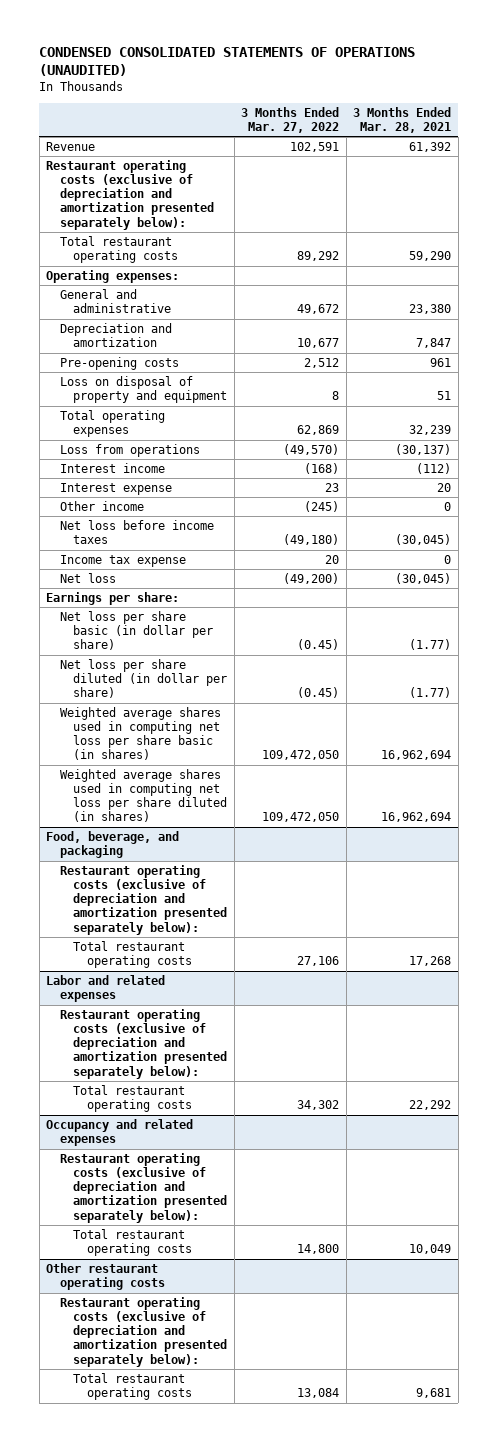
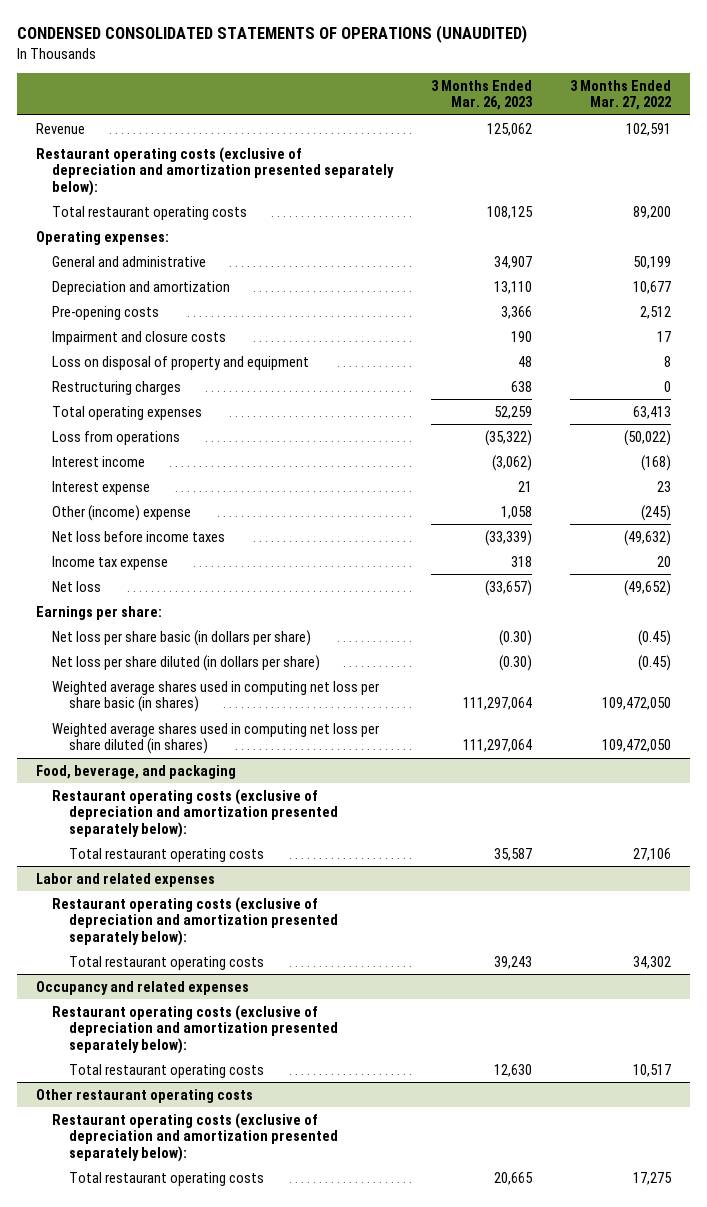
[353,106,452,133] 3 Months Ended Mar. 28, 2021 -> none
none -> [431,79,534,111] 3 Months Ended Mar. 26, 2023
[297,251,340,262] 89,292 -> [633,205,672,219] 89,200
[297,304,340,315] 49,672 -> [633,255,672,269] 50,199
none -> [52,330,227,345] Impairment and closure costs
none -> [52,380,182,395] Restructuring charges
[297,425,340,436] 62,869 -> [633,405,672,419] 63,413
[283,443,340,455] (49,570) -> [624,429,672,446] (50,022)
[59,500,144,511] Other income -> [52,504,192,521] Other (income) expense
[283,534,340,546] (49,180) -> [624,529,672,546] (49,632)
[283,572,340,584] (49,200) -> [624,579,672,596] (49,652)
[59,610,214,651] Net loss per share basic (in dollar per share) -> [52,629,312,646] Net loss per share basic (in dollars per share)
[59,658,228,699] Net loss per share diluted (in dollar per share) -> [52,654,321,671] Net loss per share diluted (in dollars per share)
[297,1244,340,1255] 14,800 -> [633,1063,672,1077] 10,517
[297,1388,340,1399] 13,084 -> [633,1171,673,1185] 17,275

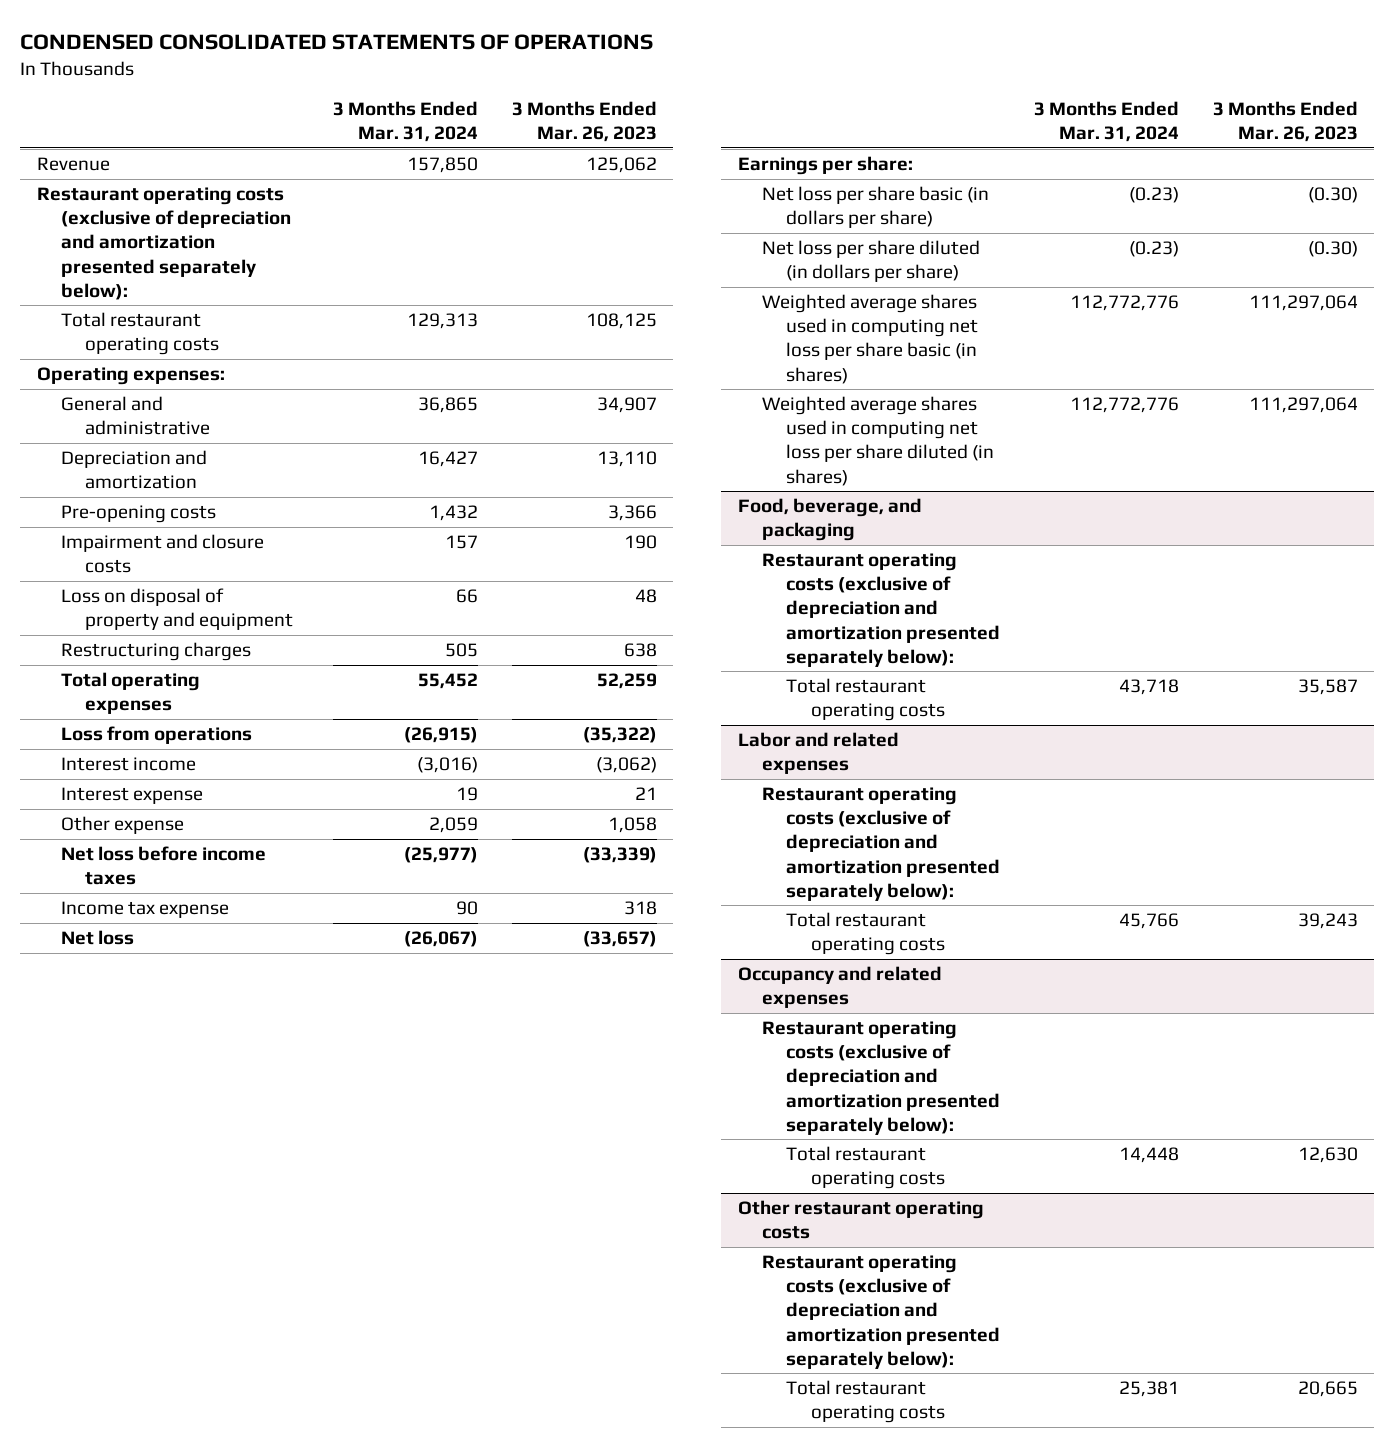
[16,25,527,44] CONDENSED CONSOLIDATED STATEMENTS OF OPERATIONS (UNAUDITED) -> [19,34,653,51] CONDENSED CONSOLIDATED STATEMENTS OF OPERATIONS
[570,79,672,111] 3 Months Ended Mar. 27, 2022 -> none
none -> [332,100,478,142] 3 Months Ended Mar. 31, 2024
[52,504,192,521] Other (income) expense -> [60,816,184,835] Other expense

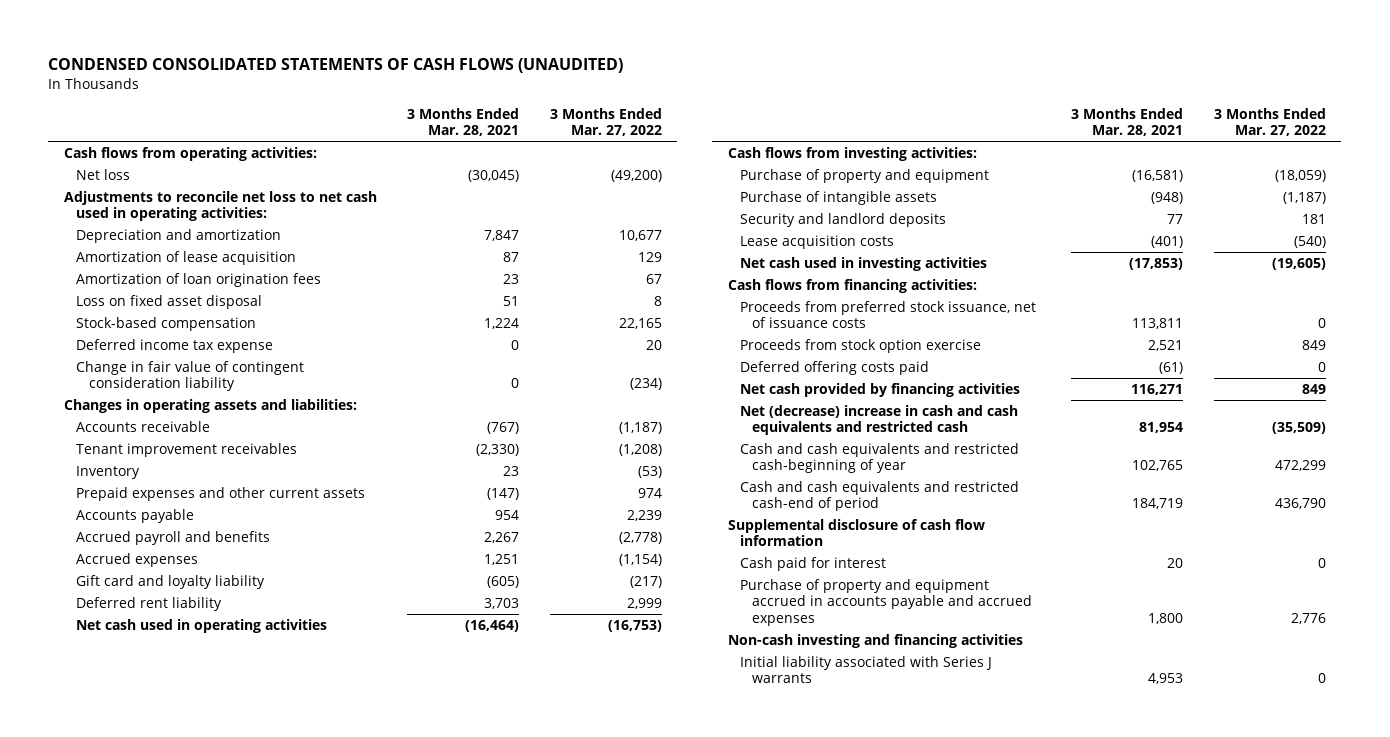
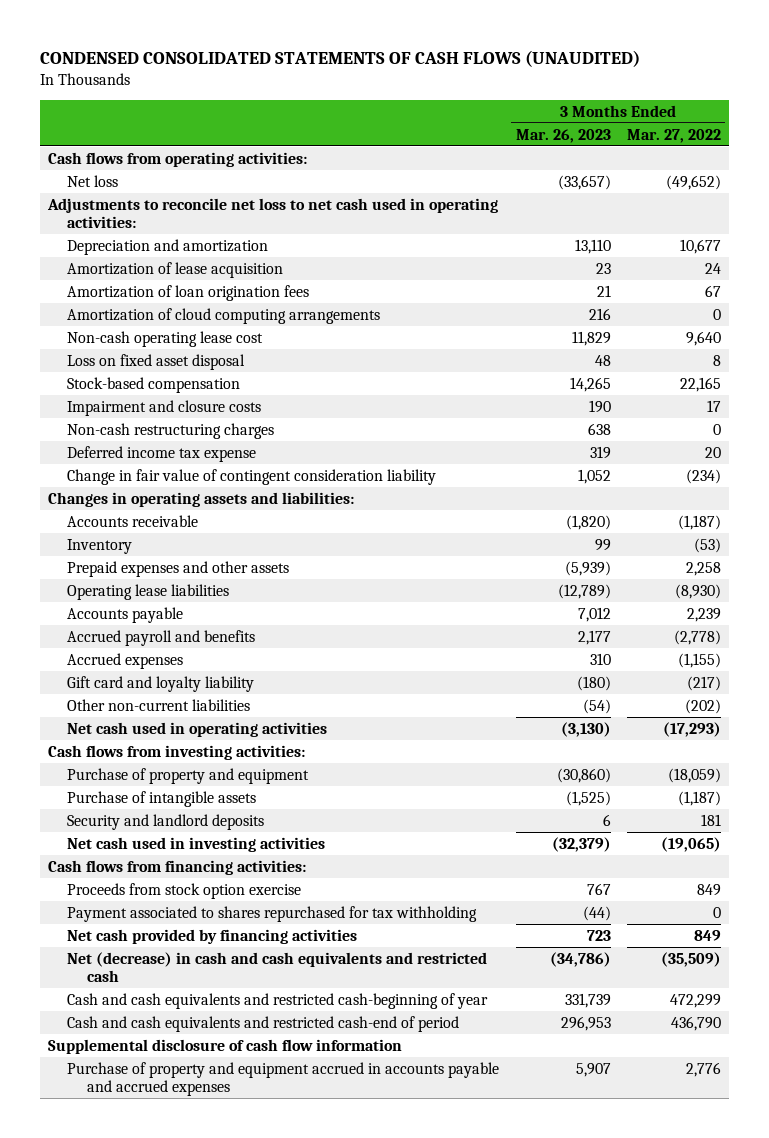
[407,107,520,137] 3 Months Ended Mar. 28, 2021 -> none
none -> [515,128,611,143] Mar. 26, 2023
[611,169,663,182] (49,200) -> [665,174,721,190] (49,652)
[638,251,663,262] 129 -> [704,262,721,274] 24
none -> [67,307,381,324] Amortization of cloud computing arrangements
none -> [67,330,264,347] Non-cash operating lease cost
none -> [67,399,262,416] Impairment and closure costs
none -> [67,422,275,439] Non-cash restructuring charges
[76,442,298,457] Tenant improvement receivables -> none
[76,486,366,501] Prepaid expenses and other current assets -> [67,560,290,577] Prepaid expenses and other assets
[638,487,663,498] 974 -> [685,561,721,576] 2,258
none -> [67,583,230,600] Operating lease liabilities
[619,553,663,566] (1,154) -> [677,652,721,668] (1,155)
[76,596,223,611] Deferred rent liability -> none
none -> [67,698,251,711] Other non-current liabilities
[608,619,663,632] (16,753) -> [662,721,721,737] (17,293)
[740,234,895,249] Lease acquisition costs -> none
[1271,257,1326,270] (19,605) -> [660,836,721,852] (19,065)
[740,300,1037,329] Proceeds from preferred stock issuance, net of issuance costs -> none
[740,360,930,375] Deferred offering costs paid -> [67,905,478,922] Payment associated to shares repurchased for tax withholding
[740,404,1019,436] Net (decrease) increase in cash and cash equivalents and restricted cash -> [67,951,488,983] Net (decrease) in cash and cash equivalents and restricted cash
[740,556,887,571] Cash paid for interest -> none
[727,633,1023,648] Non-cash investing and financing activities -> none
[740,655,993,684] Initial liability associated with Series J warrants -> none

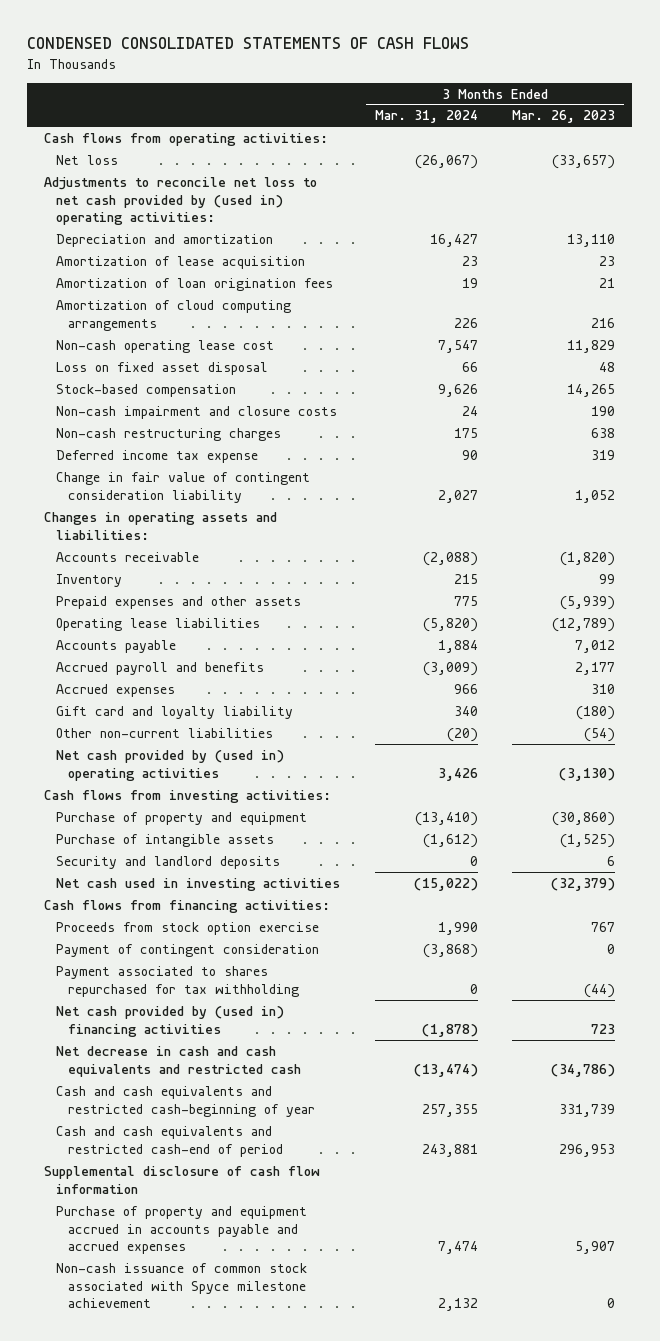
[39,49,640,67] CONDENSED CONSOLIDATED STATEMENTS OF CASH FLOWS (UNAUDITED) -> [27,37,470,50] CONDENSED CONSOLIDATED STATEMENTS OF CASH FLOWS
[626,128,721,143] Mar. 27, 2022 -> none
none -> [374,110,478,124] Mar. 31, 2024
[46,197,498,229] Adjustments to reconcile net loss to net cash used in operating activities: -> [44,176,318,226] Adjustments to reconcile net loss to net cash provided by (used in) operating activities:
[67,399,262,416] Impairment and closure costs -> [56,405,338,419] Non-cash impairment and closure costs
[67,721,328,737] Net cash used in operating activities -> [56,749,285,781] Net cash provided by (used in) operating activities
none -> [56,943,320,957] Payment of contingent consideration
[67,928,358,944] Net cash provided by financing activities -> [56,1005,285,1037] Net cash provided by (used in) financing activities
[67,951,488,983] Net (decrease) in cash and cash equivalents and restricted cash -> [56,1045,302,1077] Net decrease in cash and cash equivalents and restricted cash
none -> [56,1262,308,1309] Non-cash issuance of common stock associated with Spyce milestone achievement

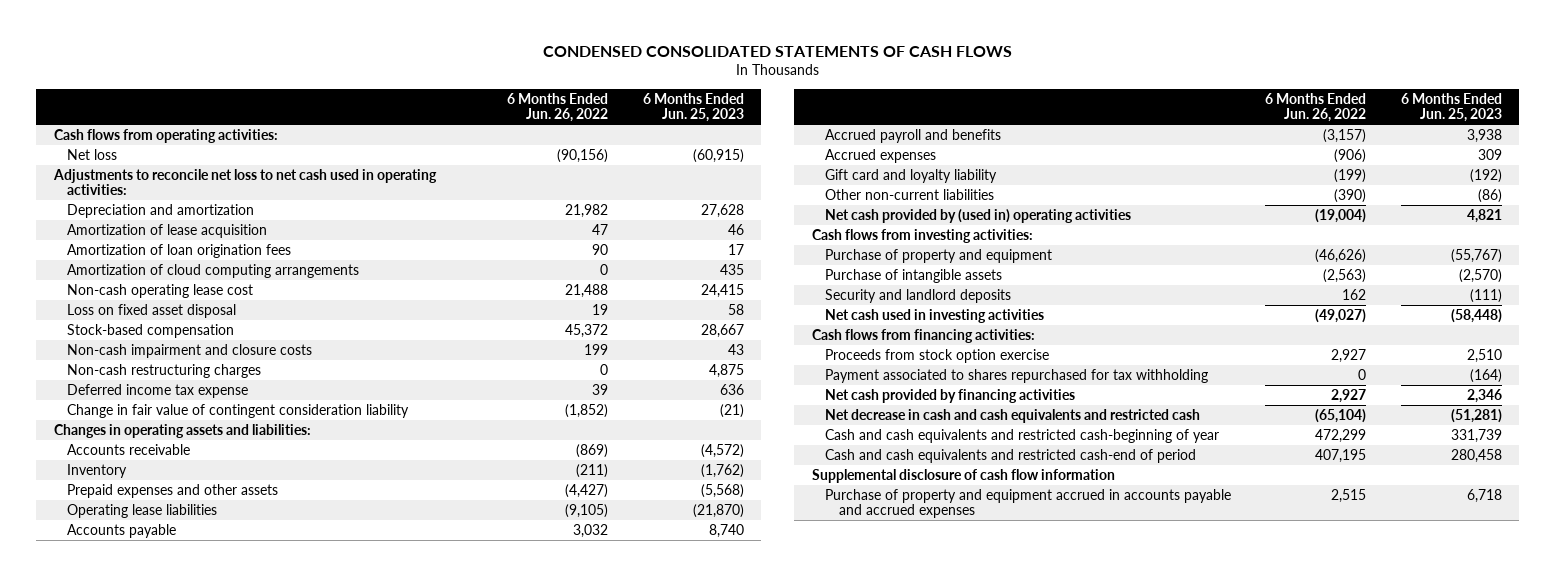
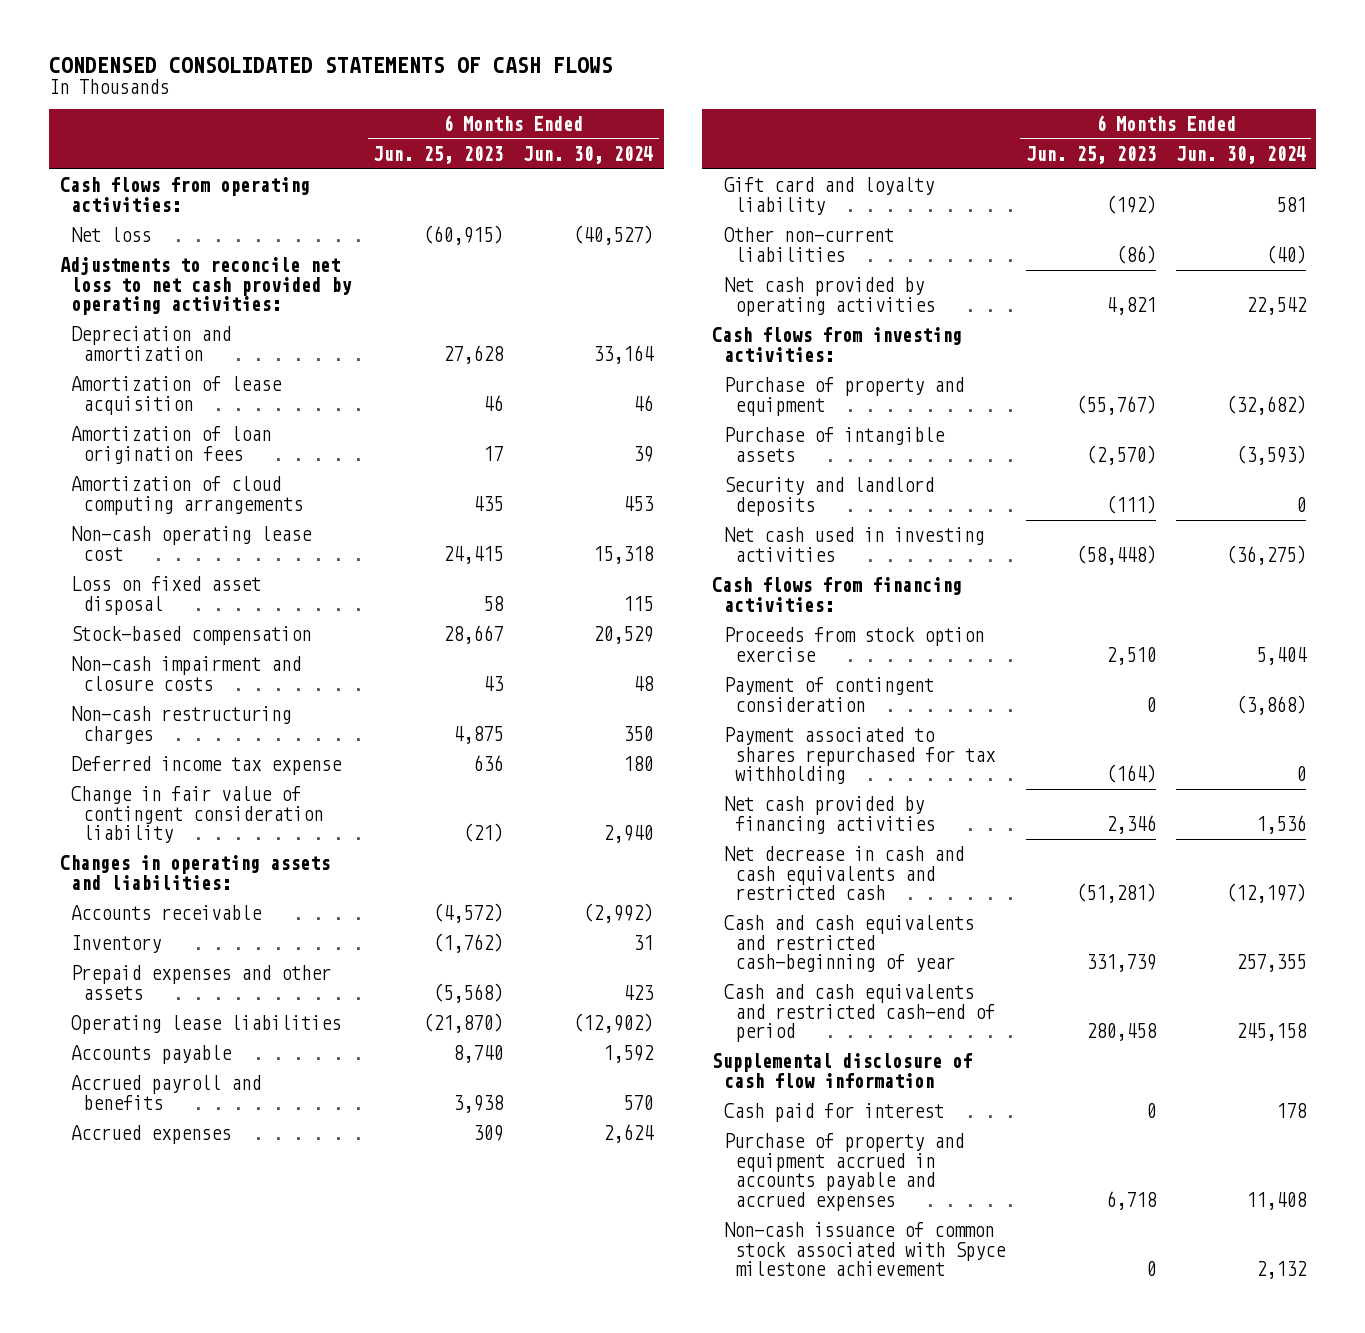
[507,92,609,123] 6 Months Ended Jun. 26, 2022 -> none
none -> [523,145,654,164] Jun. 30, 2024
[52,168,437,196] Adjustments to reconcile net loss to net cash used in operating activities: -> [59,257,353,316] Adjustments to reconcile net loss to net cash provided by operating activities:
[825,208,1132,223] Net cash provided by (used in) operating activities -> [723,277,936,316] Net cash provided by operating activities
none -> [723,677,934,712] Payment of contingent consideration
none -> [723,1103,944,1123] Cash paid for interest
none -> [723,1222,1007,1277] Non-cash issuance of common stock associated with Spyce milestone achievement

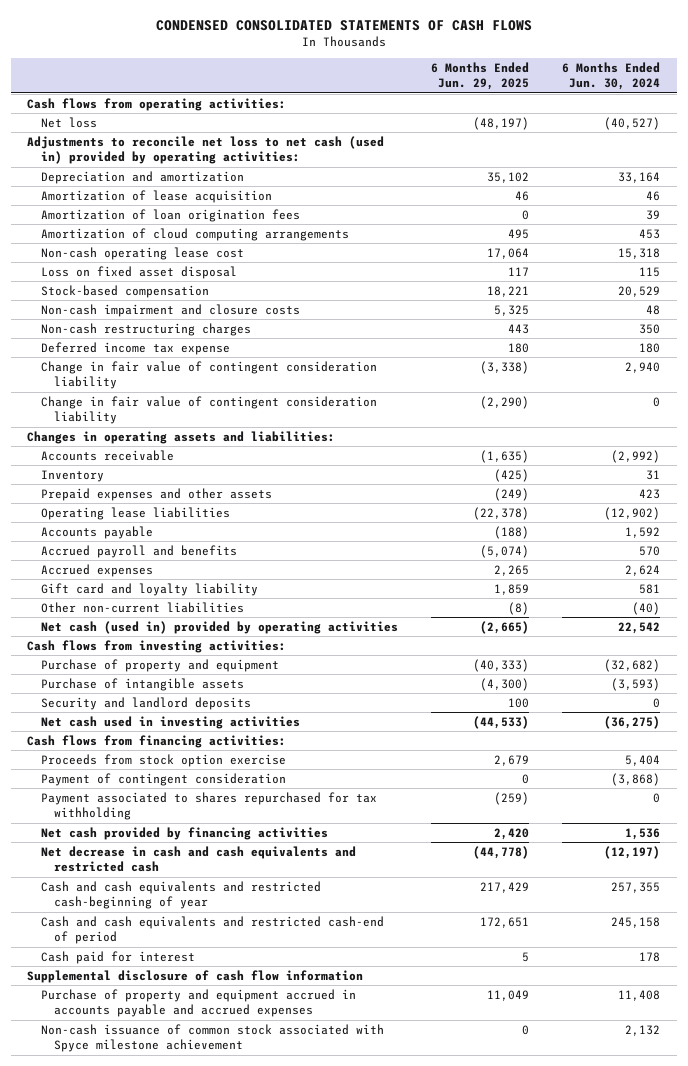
[373,145,504,164] Jun. 25, 2023 -> none
none -> [430,62,529,91] 6 Months Ended Jun. 29, 2025
[59,257,353,316] Adjustments to reconcile net loss to net cash provided by operating activities: -> [27,135,385,165] Adjustments to reconcile net loss to net cash (used in) provided by operating activities:
none -> [40,395,377,425] Change in fair value of contingent consideration liability
[723,277,936,316] Net cash provided by operating activities -> [40,620,398,634] Net cash (used in) provided by operating activities
[712,1053,973,1088] Supplemental disclosure of cash flow information -> [27,969,364,983] Supplemental disclosure of cash flow information

